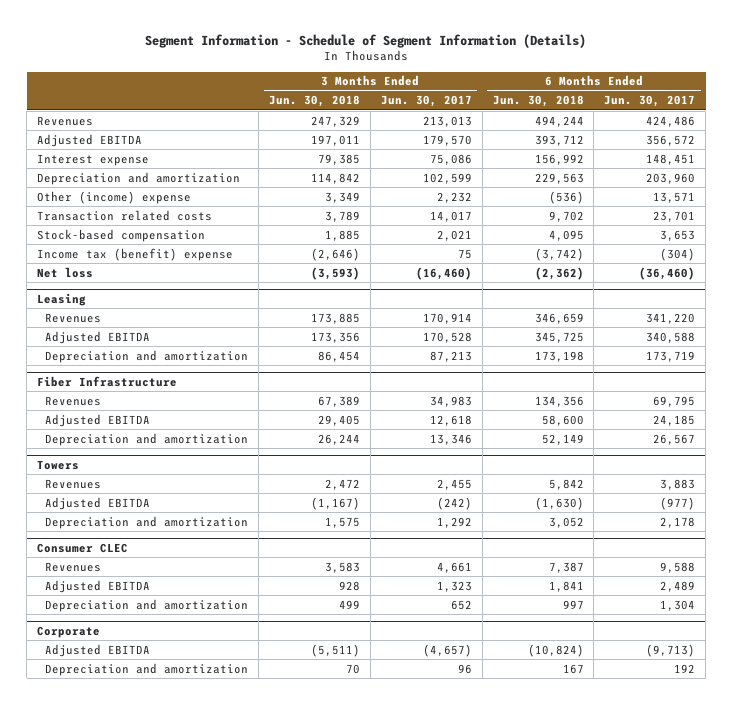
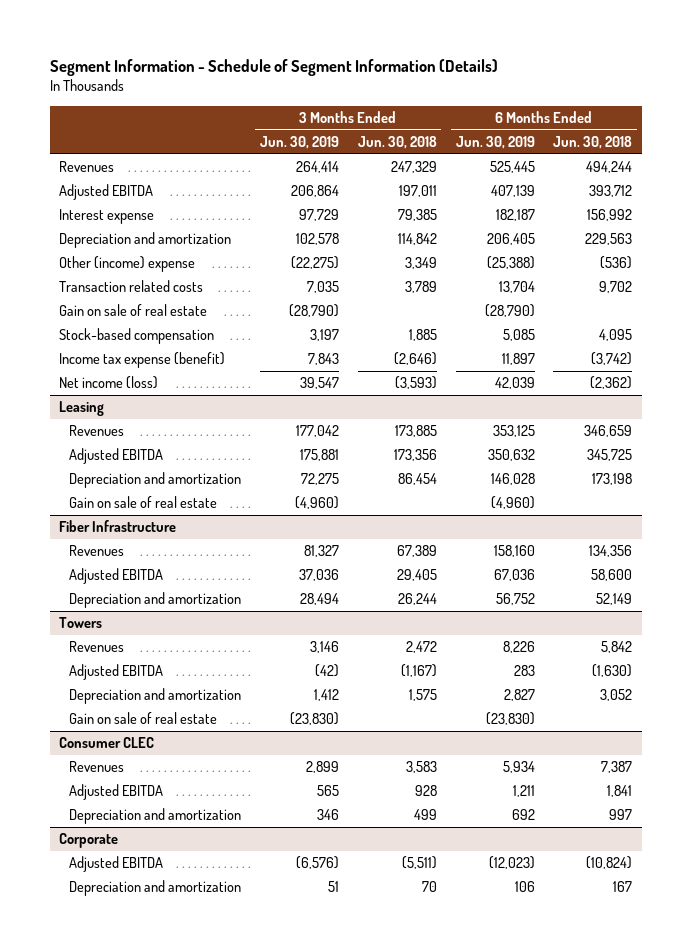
[380,95,472,108] Jun. 30, 2017 -> none
[604,95,696,108] Jun. 30, 2017 -> none
none -> [259,136,339,150] Jun. 30, 2019
none -> [455,136,535,150] Jun. 30, 2019
none -> [59,304,208,317] Gain on sale of real estate
[37,247,234,261] Income tax (benefit) expense -> [59,352,226,369] Income tax expense (benefit)
[37,266,94,278] Net loss -> [59,376,159,390] Net income (loss)
none -> [69,496,218,509] Gain on sale of real estate
none -> [69,712,218,725] Gain on sale of real estate

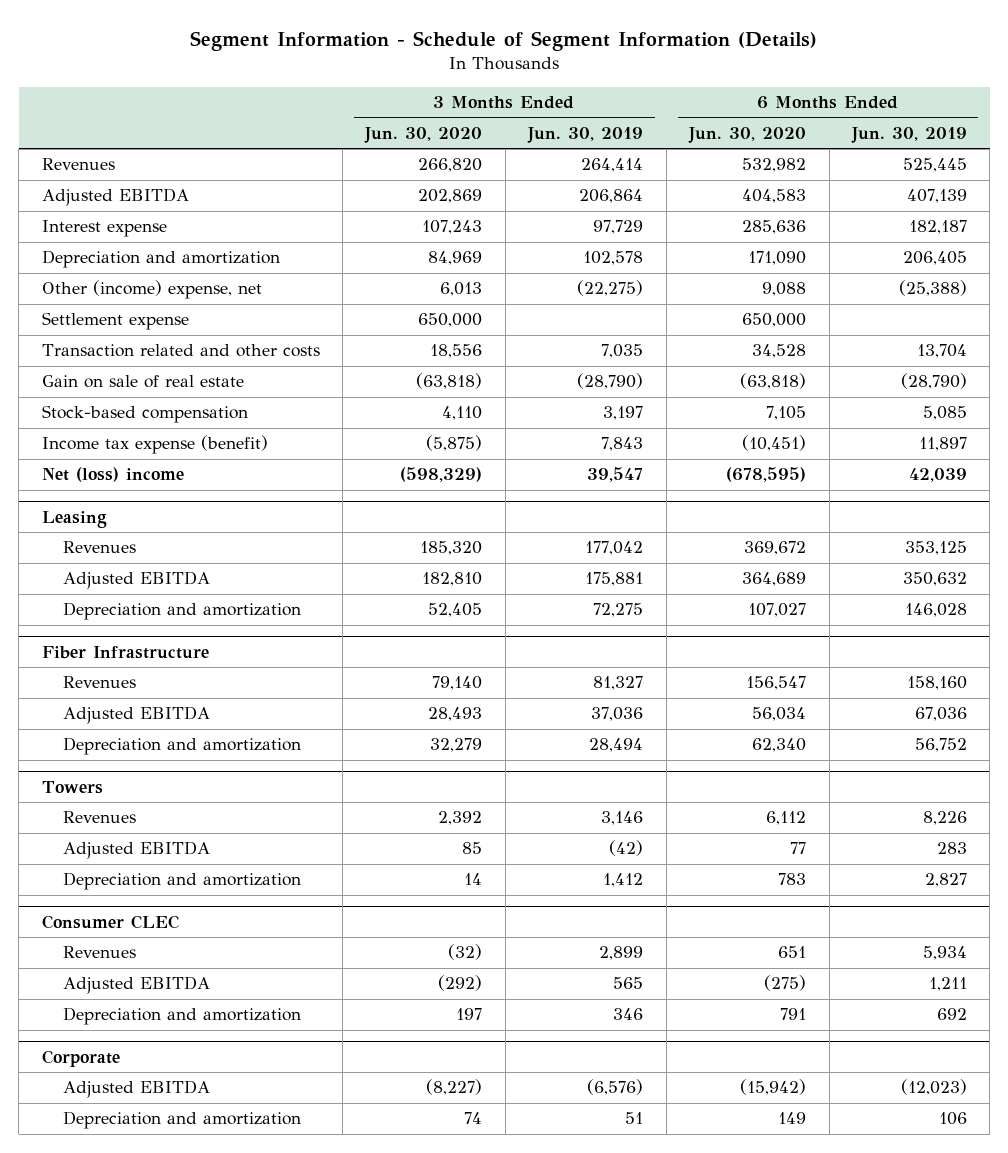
[357,136,437,150] Jun. 30, 2018 -> none
[553,136,633,150] Jun. 30, 2018 -> none
none -> [364,126,483,143] Jun. 30, 2020
none -> [688,126,807,143] Jun. 30, 2020
[59,256,196,273] Other (income) expense -> [41,280,262,300] Other (income) expense, net
none -> [41,312,189,331] Settlement expense
[59,280,204,293] Transaction related costs -> [41,344,320,358] Transaction related and other costs
[59,376,159,390] Net income (loss) -> [41,467,184,483] Net (loss) income
[69,496,218,509] Gain on sale of real estate -> none
[69,712,218,725] Gain on sale of real estate -> none

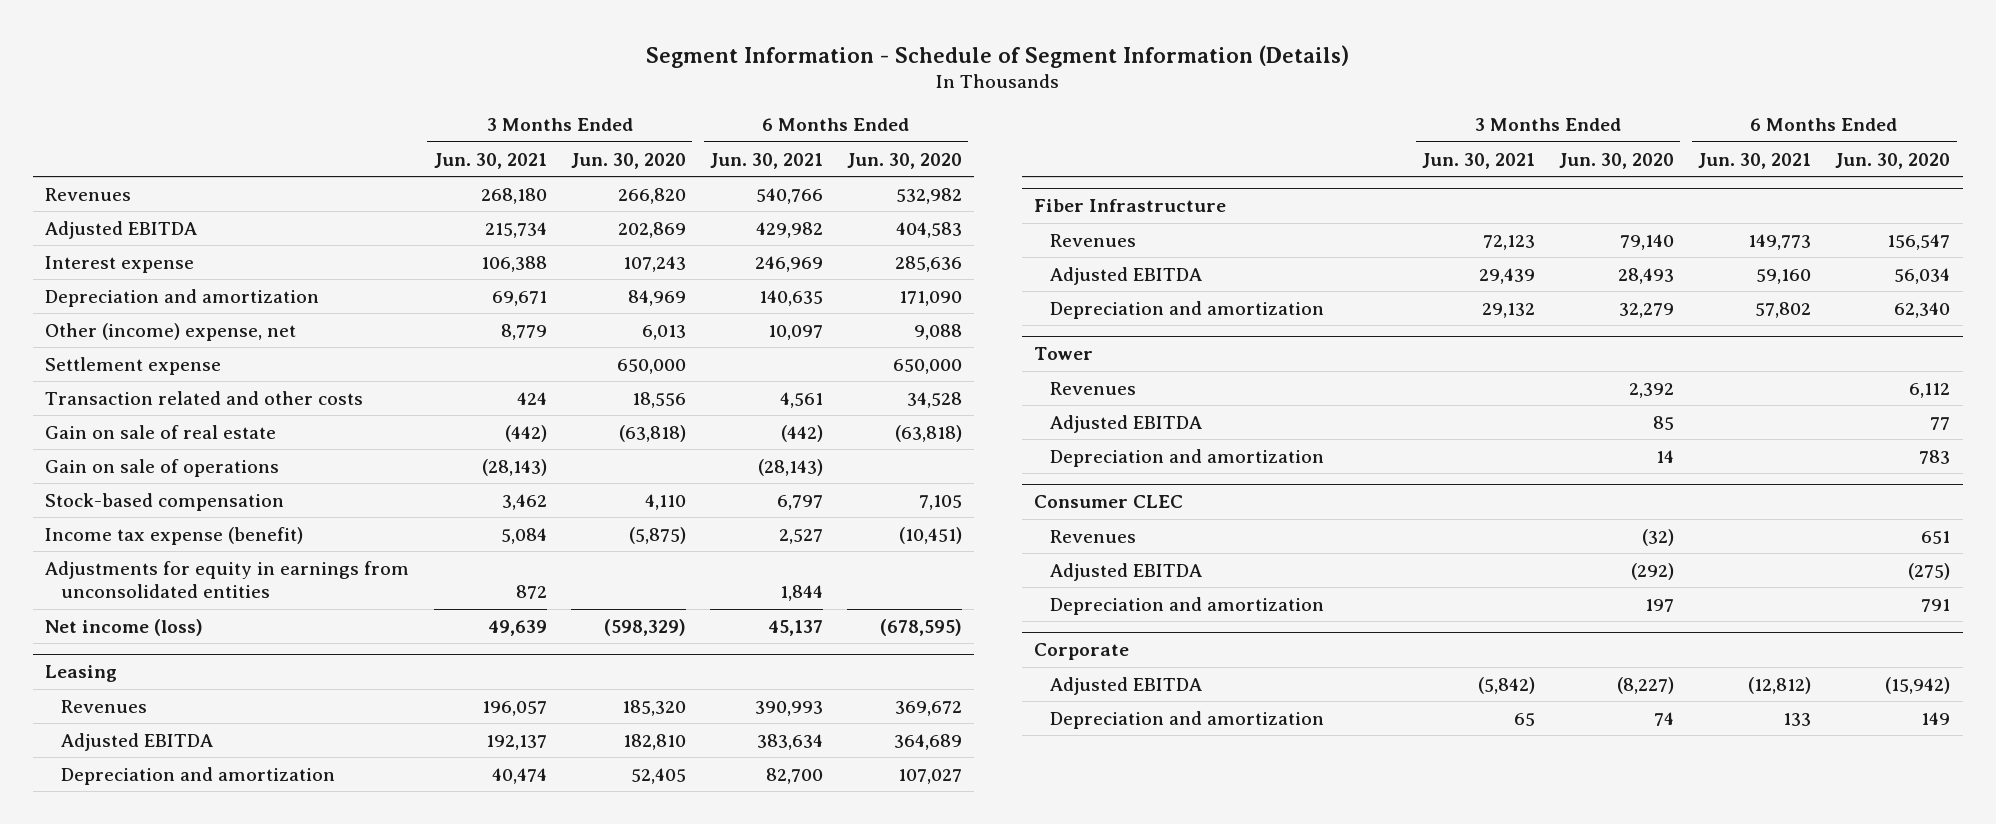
[527,126,644,143] Jun. 30, 2019 -> none
[850,126,967,143] Jun. 30, 2019 -> none
none -> [433,152,547,169] Jun. 30, 2021
none -> [709,152,823,169] Jun. 30, 2021
none -> [45,458,280,477] Gain on sale of operations
none -> [45,560,410,598] Adjustments for equity in earnings from unconsolidated entities
[41,467,184,483] Net (loss) income -> [45,618,204,636] Net income (loss)
[41,780,103,794] Towers -> [1033,347,1093,361] Tower

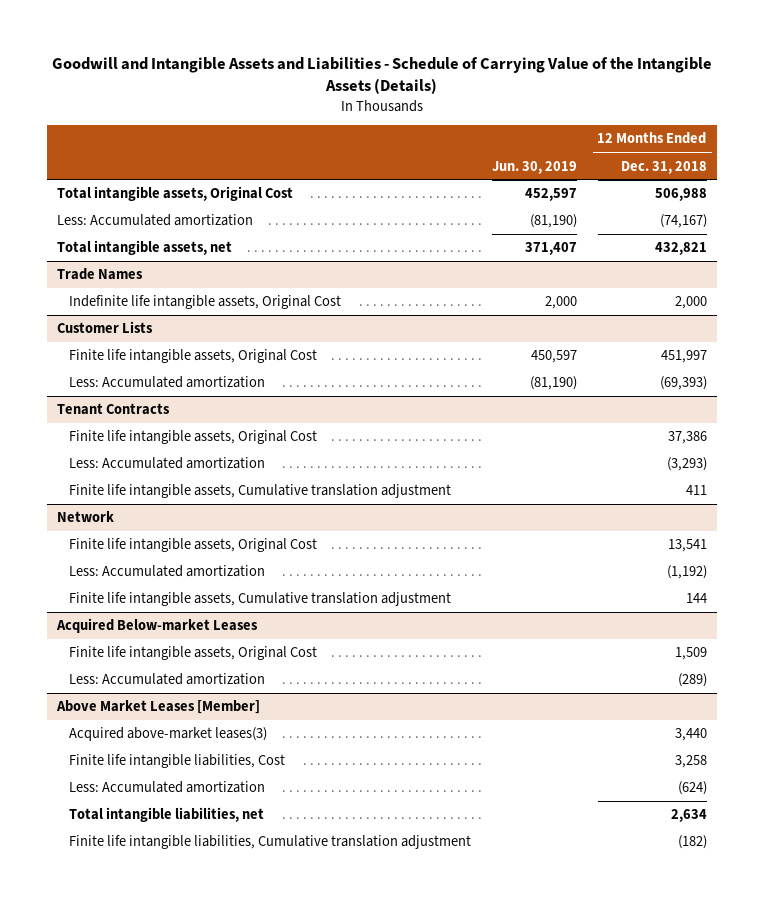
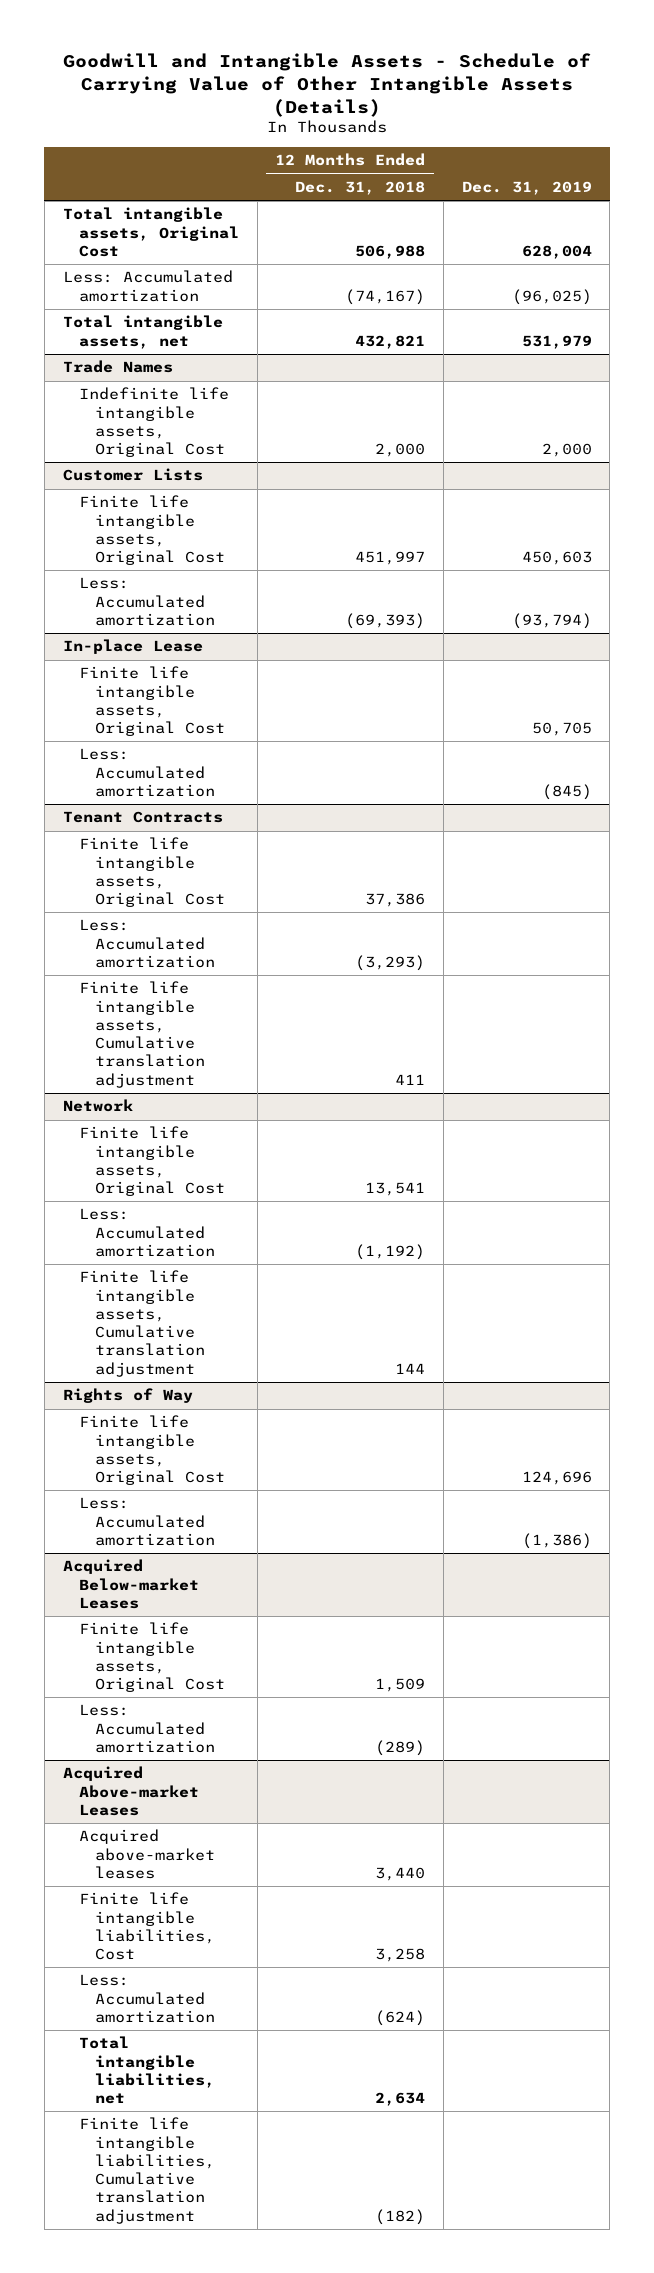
[51,56,712,95] Goodwill and Intangible Assets and Liabilities - Schedule of Carrying Value of the Intangible Assets (Details) -> [63,53,592,117] Goodwill and Intangible Assets - Schedule of Carrying Value of Other Intangible Assets (Details)
[492,160,578,174] Jun. 30, 2019 -> none
none -> [461,181,592,196] Dec. 31, 2019
none -> [62,639,203,655] In-place Lease
none -> [78,666,226,737] Finite life intangible assets, Original Cost
none -> [78,748,216,797] Less: Accumulated amortization
none -> [62,1388,193,1404] Rights of Way
none -> [78,1415,226,1486] Finite life intangible assets, Original Cost
none -> [78,1497,216,1546] Less: Accumulated amortization
[55,700,260,715] Above Market Leases [Member] -> [62,1766,199,1816] Acquired Above-market Leases
[69,727,268,742] Acquired above-market leases(3) -> [78,1829,216,1879] Acquired above-market leases

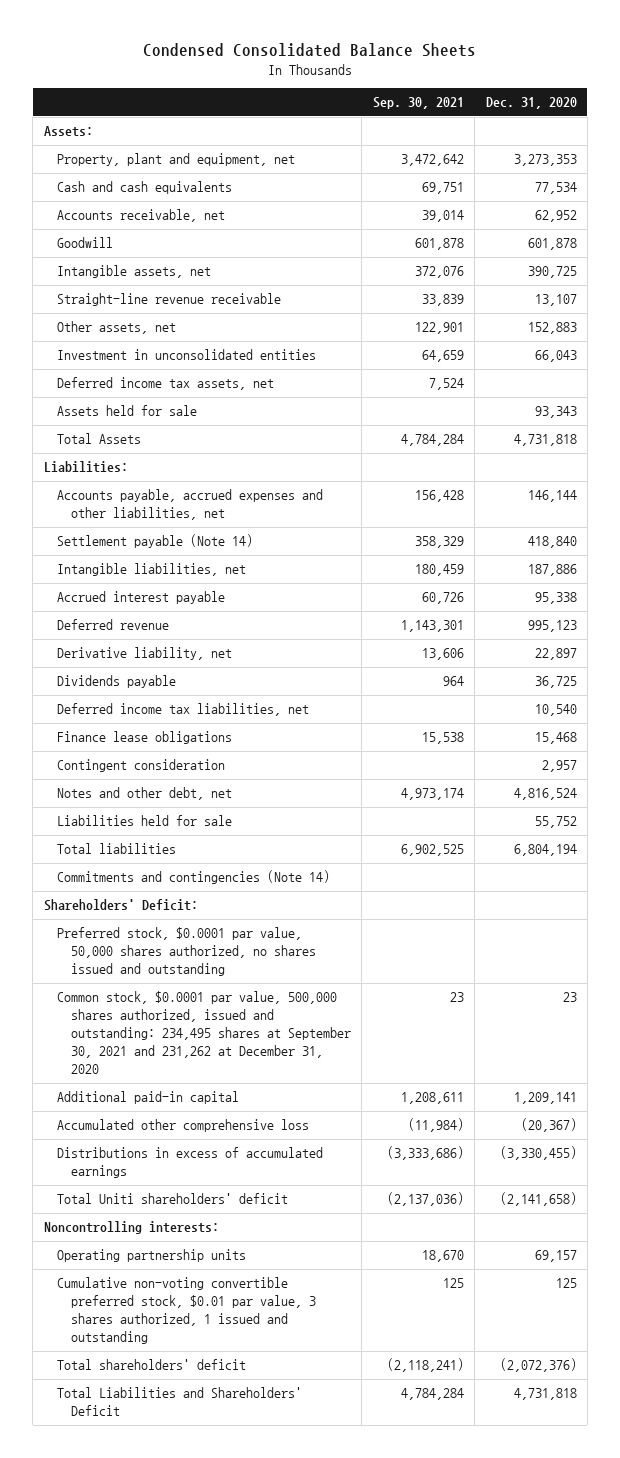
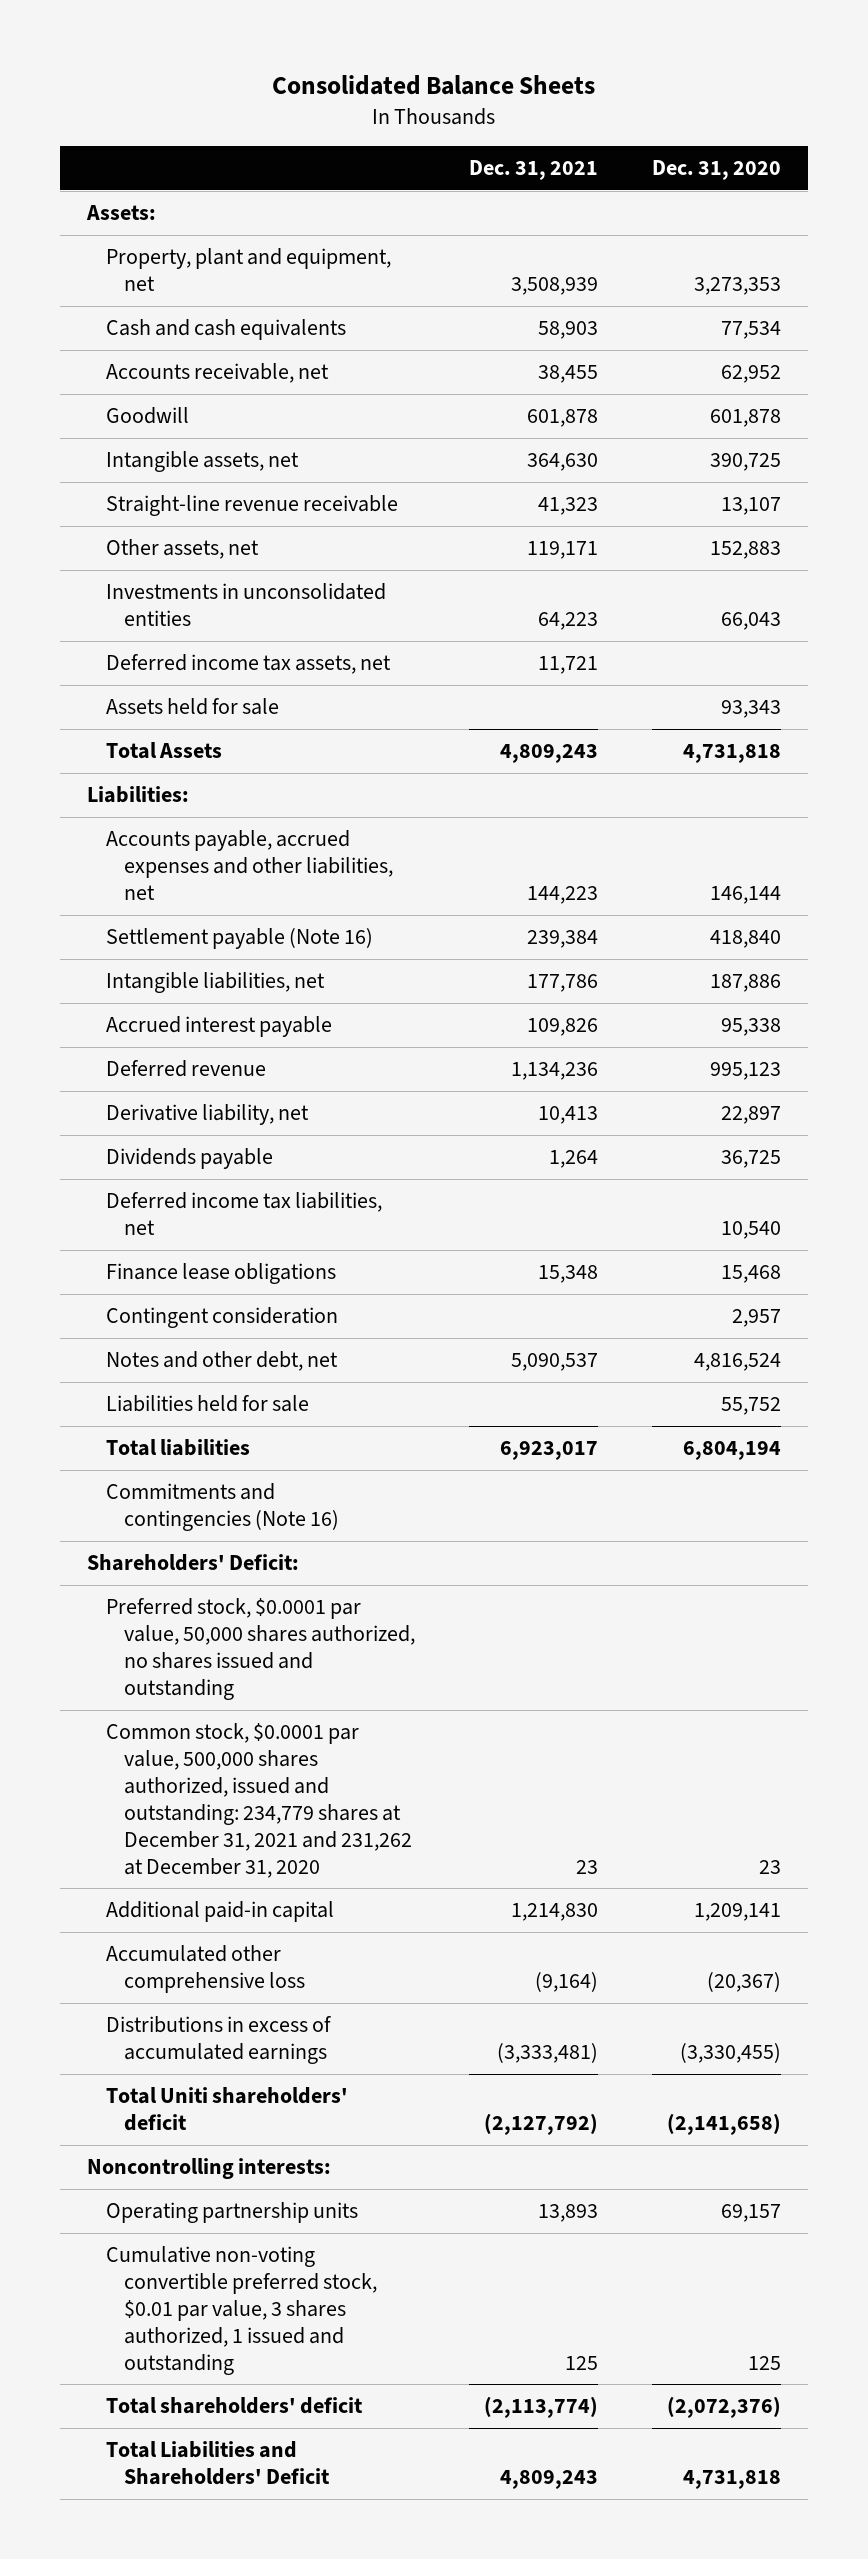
[143,42,477,57] Condensed Consolidated Balance Sheets -> [271,75,595,96] Consolidated Balance Sheets
[372,97,464,110] Sep. 30, 2021 -> none
none -> [468,160,598,181] Dec. 31, 2021
[57,349,317,361] Investment in unconsolidated entities -> [105,583,386,627] Investments in unconsolidated entities
[57,534,254,549] Settlement payable (Note 14) -> [105,928,373,950] Settlement payable (Note 16)
[57,870,331,885] Commitments and contingencies (Note 14) -> [105,1483,339,1532] Commitments and contingencies (Note 16)
[57,991,351,1075] Common stock, $0.0001 par value, 500,000 shares authorized, issued and outstanding: 234,495 shares at September 30, 2021 and 231,262 at December 31, 2020 -> [105,1723,412,1878] Common stock, $0.0001 par value, 500,000 shares authorized, issued and outstanding: 234,779 shares at December 31, 2021 and 231,262 at December 31, 2020

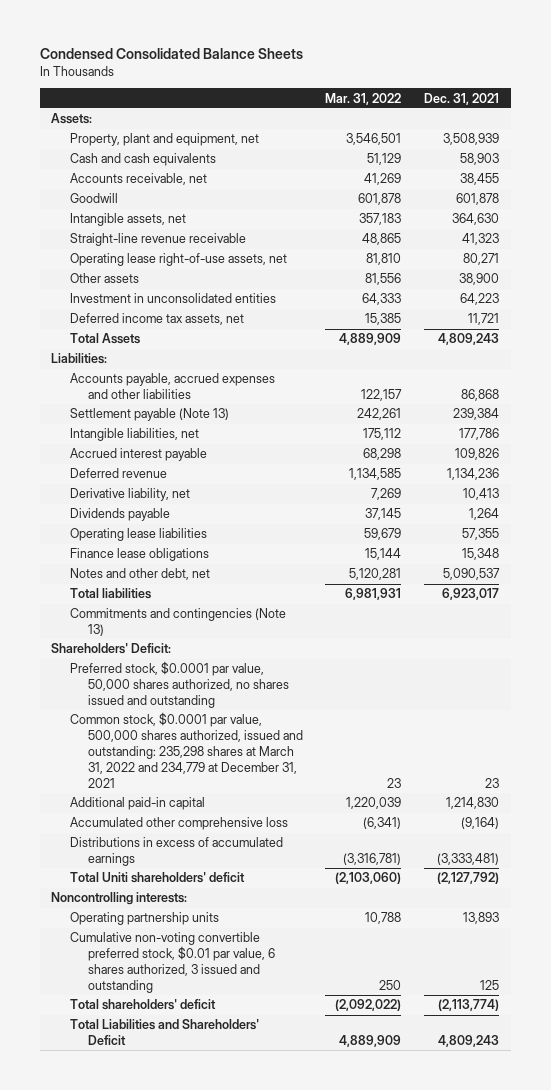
[271,75,595,96] Consolidated Balance Sheets -> [40,48,304,60] Condensed Consolidated Balance Sheets
[651,160,781,181] Dec. 31, 2020 -> none
none -> [325,92,402,105] Mar. 31, 2022
none -> [69,253,287,267] Operating lease right-of-use assets, net
[105,539,259,560] Other assets, net -> [69,273,139,284] Other assets
[526,541,598,560] 119,171 -> [459,273,500,286] 38,900
[105,583,386,627] Investments in unconsolidated entities -> [69,293,276,304] Investment in unconsolidated entities
[105,698,279,716] Assets held for sale -> none
[105,830,393,900] Accounts payable, accrued expenses and other liabilities, net -> [69,373,275,400] Accounts payable, accrued expenses and other liabilities
[526,885,598,904] 144,223 -> [461,389,500,402] 86,868
[105,928,373,950] Settlement payable (Note 16) -> [69,408,229,422] Settlement payable (Note 13)
[105,1192,382,1236] Deferred income tax liabilities, net -> none
none -> [69,528,207,542] Operating lease liabilities
[105,1307,338,1329] Contingent consideration -> none
[105,1395,309,1413] Liabilities held for sale -> none
[105,1483,339,1532] Commitments and contingencies (Note 16) -> [69,608,286,637] Commitments and contingencies (Note 13)
[105,1723,412,1878] Common stock, $0.0001 par value, 500,000 shares authorized, issued and outstanding: 234,779 shares at December 31, 2021 and 231,262 at December 31, 2020 -> [69,712,303,788] Common stock, $0.0001 par value, 500,000 shares authorized, issued and outstanding: 235,298 shares at March 31, 2022 and 234,779 at December 31, 2021
[105,2246,377,2375] Cumulative non-voting convertible preferred stock, $0.01 par value, 3 shares authorized, 1 issued and outstanding -> [69,932,275,993] Cumulative non-voting convertible preferred stock, $0.01 par value, 6 shares authorized, 3 issued and outstanding

